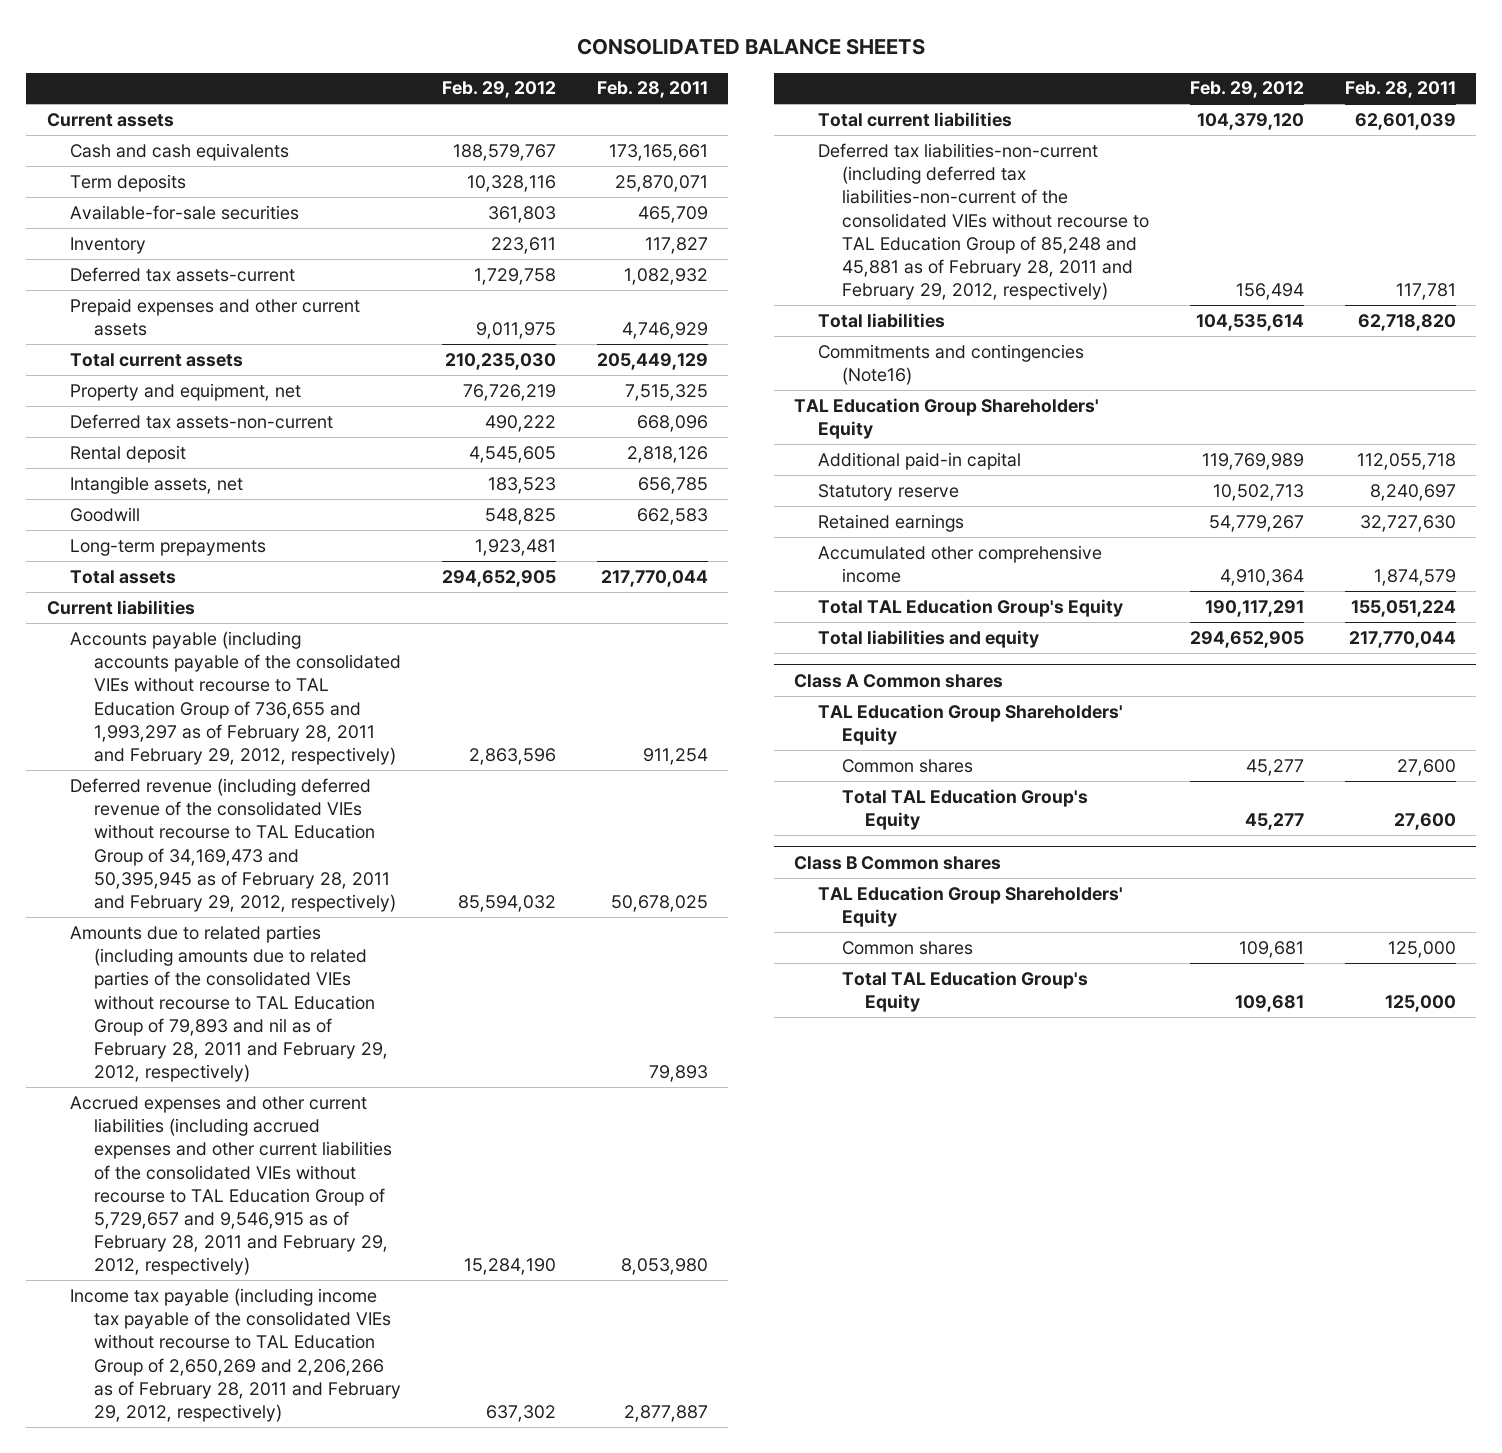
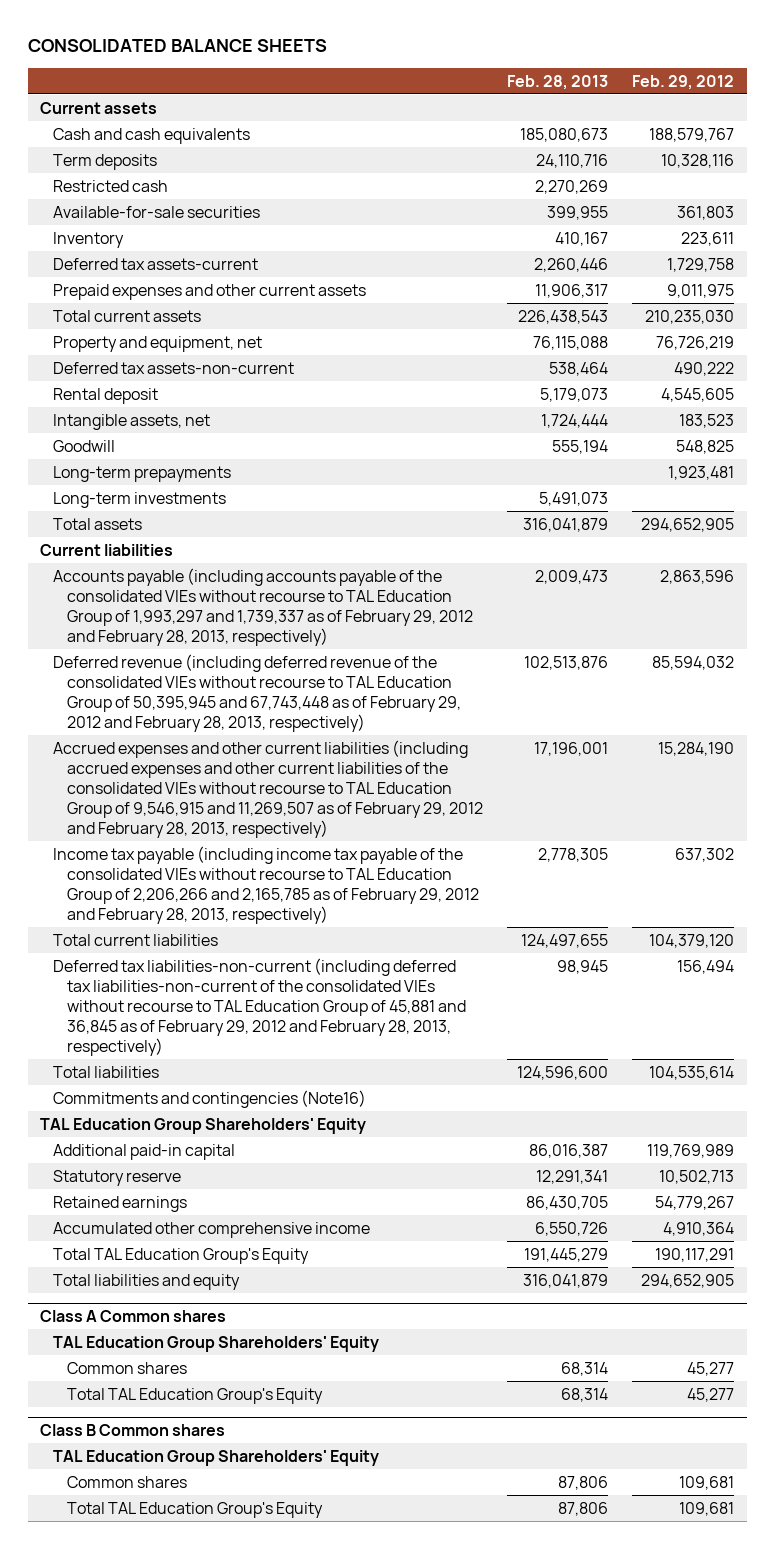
[596,81,708,99] Feb. 28, 2011 -> none
none -> [507,74,609,90] Feb. 28, 2013
none -> [53,179,169,192] Restricted cash
none -> [53,491,227,508] Long-term investments
[70,924,388,1083] Amounts due to related parties (including amounts due to related parties of the consolidated VIEs without recourse to TAL Education Group of 79,893 and nil as of February 28, 2011 and February 29, 2012, respectively) -> none
[70,630,401,766] Accounts payable (including accounts payable of the consolidated VIEs without recourse to TAL Education Group of 736,655 and 1,993,297 as of February 28, 2011 and February 29, 2012, respectively) -> [53,567,473,646] Accounts payable (including accounts payable of the consolidated VIEs without recourse to TAL Education Group of 1,993,297 and 1,739,337 as of February 29, 2012 and February 28, 2013, respectively)
[70,777,396,913] Deferred revenue (including deferred revenue of the consolidated VIEs without recourse to TAL Education Group of 34,169,473 and 50,395,945 as of February 28, 2011 and February 29, 2012, respectively) -> [53,653,461,732] Deferred revenue (including deferred revenue of the consolidated VIEs without recourse to TAL Education Group of 50,395,945 and 67,743,448 as of February 29, 2012 and February 28, 2013, respectively)
[70,1095,392,1276] Accrued expenses and other current liabilities (including accrued expenses and other current liabilities of the consolidated VIEs without recourse to TAL Education Group of 5,729,657 and 9,546,915 as of February 28, 2011 and February 29, 2012, respectively) -> [53,739,483,839] Accrued expenses and other current liabilities (including accrued expenses and other current liabilities of the consolidated VIEs without recourse to TAL Education Group of 9,546,915 and 11,269,507 as of February 29, 2012 and February 28, 2013, respectively)
[70,1287,401,1423] Income tax payable (including income tax payable of the consolidated VIEs without recourse to TAL Education Group of 2,650,269 and 2,206,266 as of February 28, 2011 and February 29, 2012, respectively) -> [53,845,479,924] Income tax payable (including income tax payable of the consolidated VIEs without recourse to TAL Education Group of 2,206,266 and 2,165,785 as of February 29, 2012 and February 28, 2013, respectively)
[817,142,1149,301] Deferred tax liabilities-non-current (including deferred tax liabilities-non-current of the consolidated VIEs without recourse to TAL Education Group of 85,248 and 45,881 as of February 28, 2011 and February 29, 2012, respectively) -> [53,957,466,1057] Deferred tax liabilities-non-current (including deferred tax liabilities-non-current of the consolidated VIEs without recourse to TAL Education Group of 45,881 and 36,845 as of February 29, 2012 and February 28, 2013, respectively)

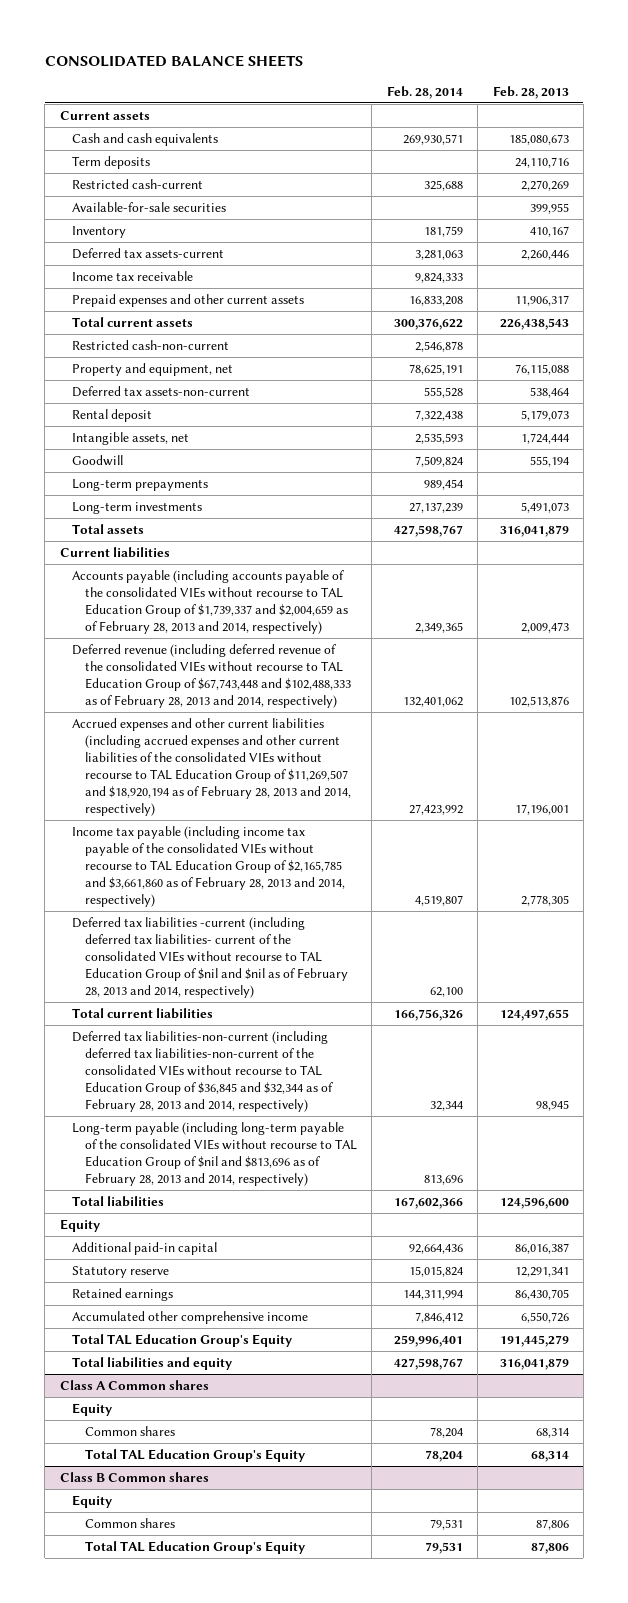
[632,74,735,90] Feb. 29, 2012 -> none
none -> [386,85,463,99] Feb. 28, 2014
[53,179,169,192] Restricted cash -> [72,179,204,190] Restricted cash-current
none -> [72,271,194,282] Income tax receivable
none -> [72,340,230,351] Restricted cash-non-current
[53,567,473,646] Accounts payable (including accounts payable of the consolidated VIEs without recourse to TAL Education Group of 1,993,297 and 1,739,337 as of February 29, 2012 and February 28, 2013, respectively) -> [72,570,348,635] Accounts payable (including accounts payable of the consolidated VIEs without recourse to TAL Education Group of $1,739,337 and $2,004,659 as of February 28, 2013 and 2014, respectively)
[53,653,461,732] Deferred revenue (including deferred revenue of the consolidated VIEs without recourse to TAL Education Group of 50,395,945 and 67,743,448 as of February 29, 2012 and February 28, 2013, respectively) -> [72,644,351,709] Deferred revenue (including deferred revenue of the consolidated VIEs without recourse to TAL Education Group of $67,743,448 and $102,488,333 as of February 28, 2013 and 2014, respectively)
[53,739,483,839] Accrued expenses and other current liabilities (including accrued expenses and other current liabilities of the consolidated VIEs without recourse to TAL Education Group of 9,546,915 and 11,269,507 as of February 29, 2012 and February 28, 2013, respectively) -> [72,718,351,817] Accrued expenses and other current liabilities (including accrued expenses and other current liabilities of the consolidated VIEs without recourse to TAL Education Group of $11,269,507 and $18,920,194 as of February 28, 2013 and 2014, respectively)
[53,845,479,924] Income tax payable (including income tax payable of the consolidated VIEs without recourse to TAL Education Group of 2,206,266 and 2,165,785 as of February 29, 2012 and February 28, 2013, respectively) -> [72,826,345,908] Income tax payable (including income tax payable of the consolidated VIEs without recourse to TAL Education Group of $2,165,785 and $3,661,860 as of February 28, 2013 and 2014, respectively)
none -> [72,917,348,999] Deferred tax liabilities -current (including deferred tax liabilities- current of the consolidated VIEs without recourse to TAL Education Group of $nil and $nil as of February 28, 2013 and 2014, respectively)
[53,957,466,1057] Deferred tax liabilities-non-current (including deferred tax liabilities-non-current of the consolidated VIEs without recourse to TAL Education Group of 45,881 and 36,845 as of February 29, 2012 and February 28, 2013, respectively) -> [72,1031,333,1113] Deferred tax liabilities-non-current (including deferred tax liabilities-non-current of the consolidated VIEs without recourse to TAL Education Group of $36,845 and $32,344 as of February 28, 2013 and 2014, respectively)
none -> [72,1122,357,1187] Long-term payable (including long-term payable of the consolidated VIEs without recourse to TAL Education Group of $nil and $813,696 as of February 28, 2013 and 2014, respectively)
[53,1089,367,1108] Commitments and contingencies (Note16) -> none
[39,1117,366,1134] TAL Education Group Shareholders' Equity -> none
none -> [59,1219,100,1233] Equity
[53,1335,380,1352] TAL Education Group Shareholders' Equity -> none
none -> [72,1403,113,1417] Equity
[53,1449,380,1466] TAL Education Group Shareholders' Equity -> none
none -> [72,1495,113,1509] Equity

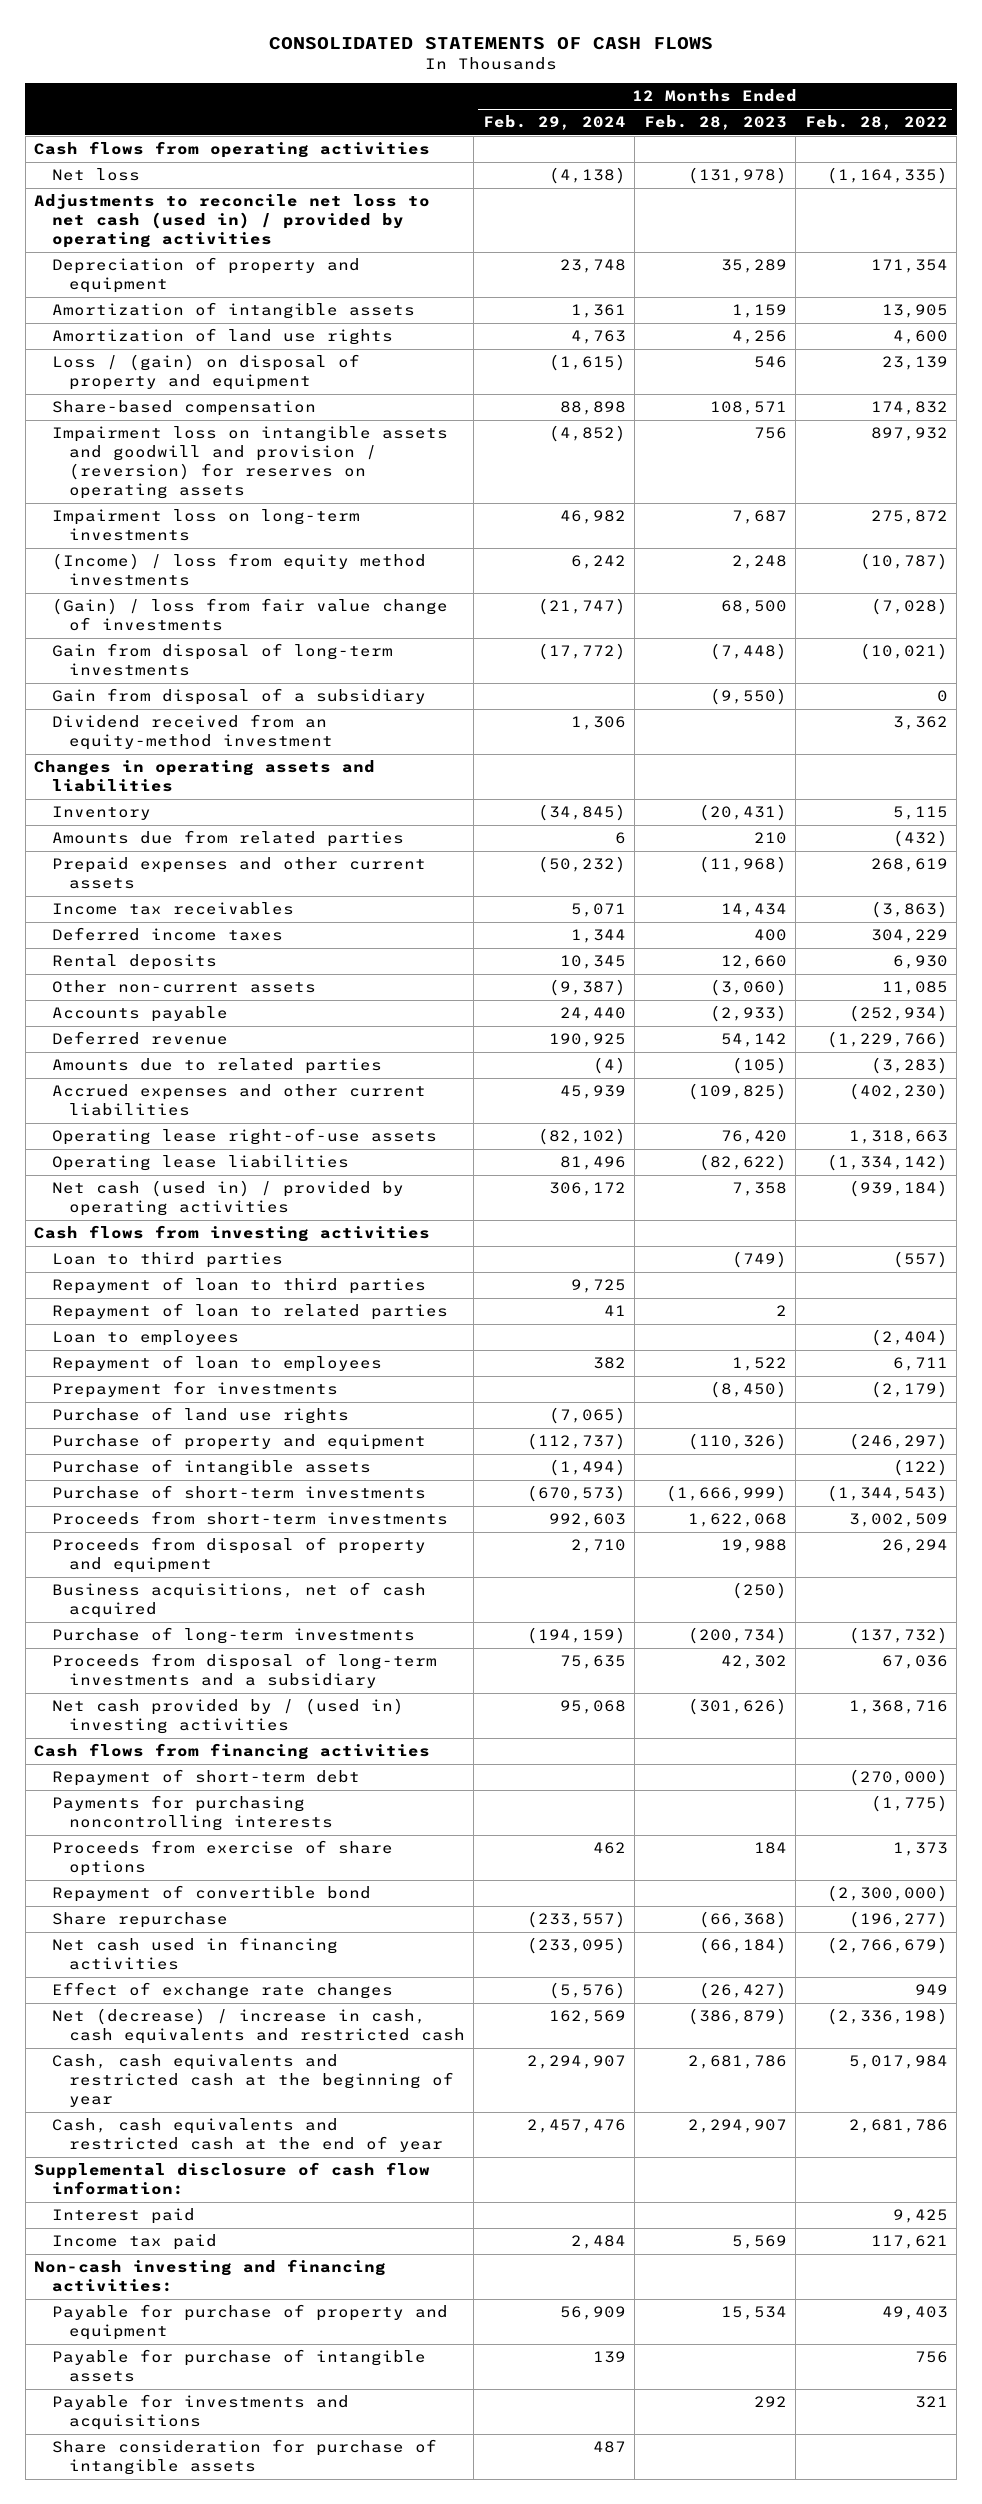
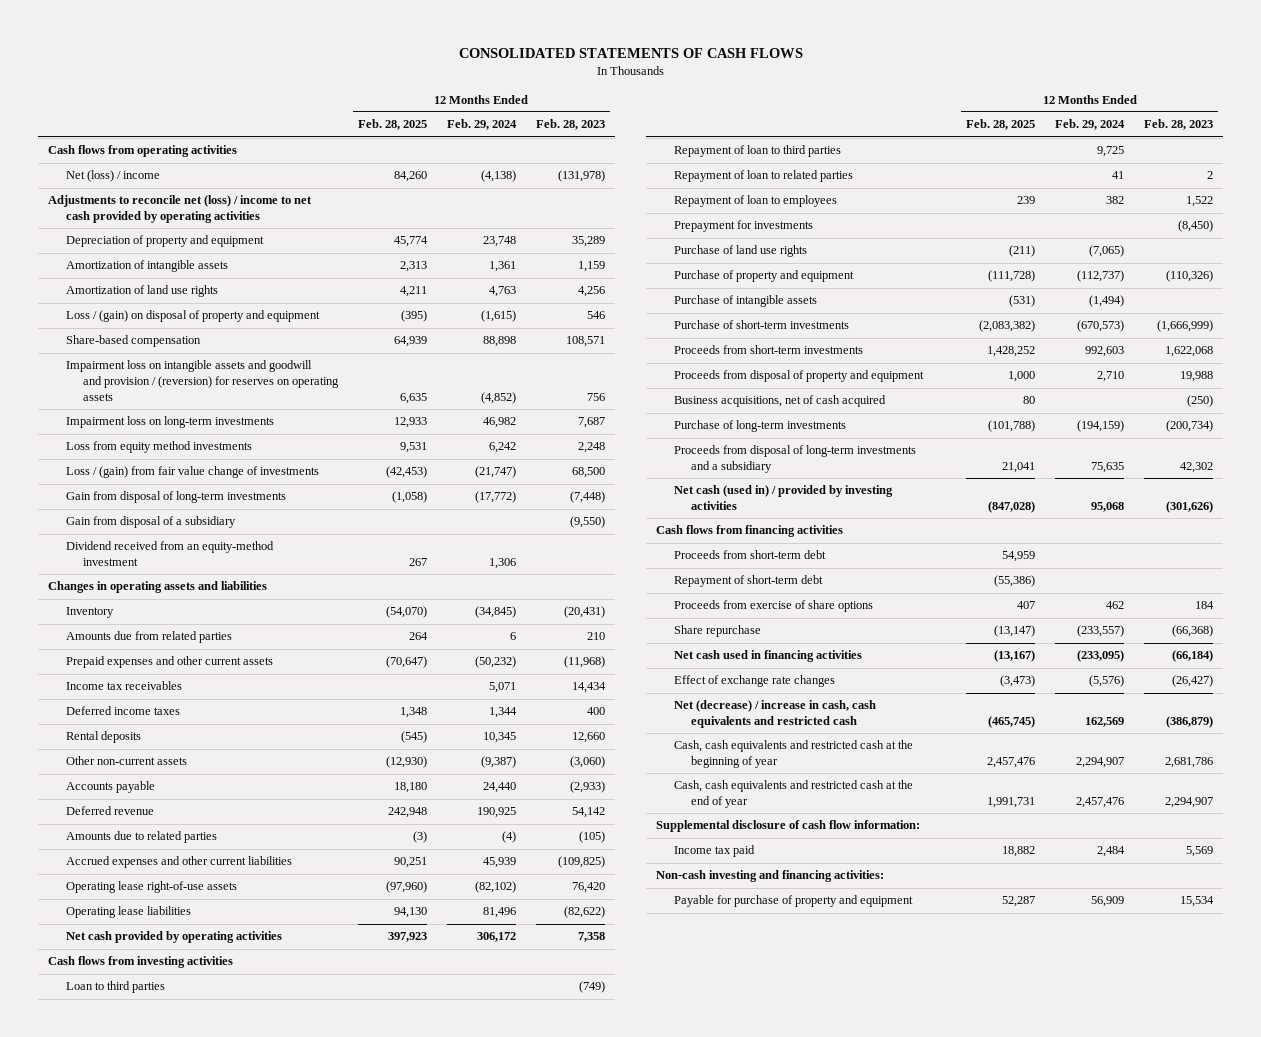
[804,115,948,131] Feb. 28, 2022 -> none
none -> [357,119,427,131] Feb. 28, 2025
[51,168,140,182] Net loss -> [65,170,160,183] Net (loss) / income
[34,194,431,249] Adjustments to reconcile net loss to net cash (used in) / provided by operating activities -> [48,195,313,224] Adjustments to reconcile net (loss) / income to net cash provided by operating activities
[51,553,426,587] (Income) / loss from equity method investments -> [65,441,252,454] Loss from equity method investments
[51,598,448,632] (Gain) / loss from fair value change of investments -> [65,466,319,479] Loss / (gain) from fair value change of investments
[51,1180,404,1217] Net cash (used in) / provided by operating activities -> [65,931,282,944] Net cash provided by operating activities
[51,1330,239,1347] Loan to employees -> none
[51,1698,404,1735] Net cash provided by / (used in) investing activities -> [673,485,893,511] Net cash (used in) / provided by investing activities
none -> [673,550,826,560] Proceeds from short-term debt
[51,1795,333,1832] Payments for purchasing noncontrolling interests -> none
[51,1885,371,1903] Repayment of convertible bond -> none
[51,2208,195,2225] Interest paid -> none
[51,2349,426,2383] Payable for purchase of intangible assets -> none
[51,2394,349,2431] Payable for investments and acquisitions -> none
[51,2439,437,2476] Share consideration for purchase of intangible assets -> none

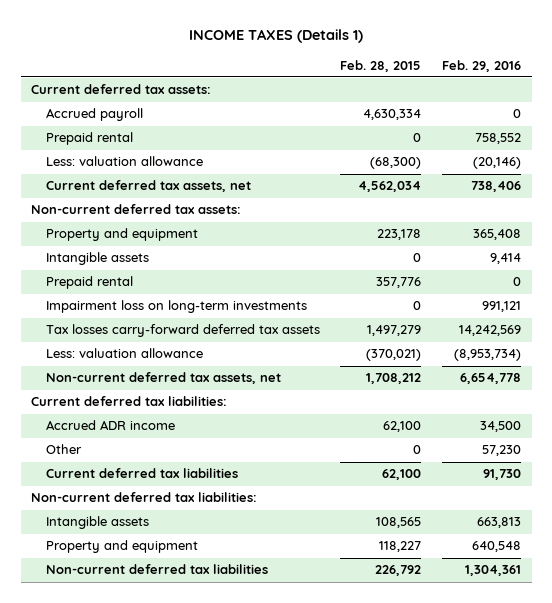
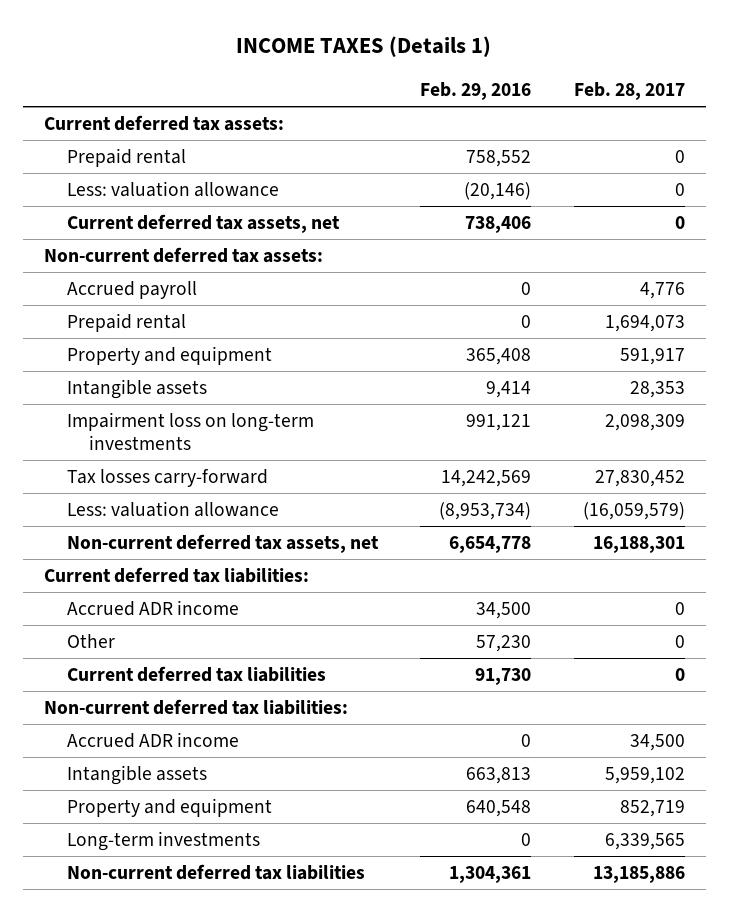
[340,59,422,72] Feb. 28, 2015 -> none
none -> [574,82,686,101] Feb. 28, 2017
[45,108,143,122] Accrued payroll -> [66,281,197,300] Accrued payroll
[45,276,133,290] Prepaid rental -> [66,313,186,333] Prepaid rental
[45,324,320,338] Tax losses carry-forward deferred tax assets -> [66,469,268,488] Tax losses carry-forward
none -> [66,732,239,749] Accrued ADR income
none -> [66,831,260,852] Long-term investments

